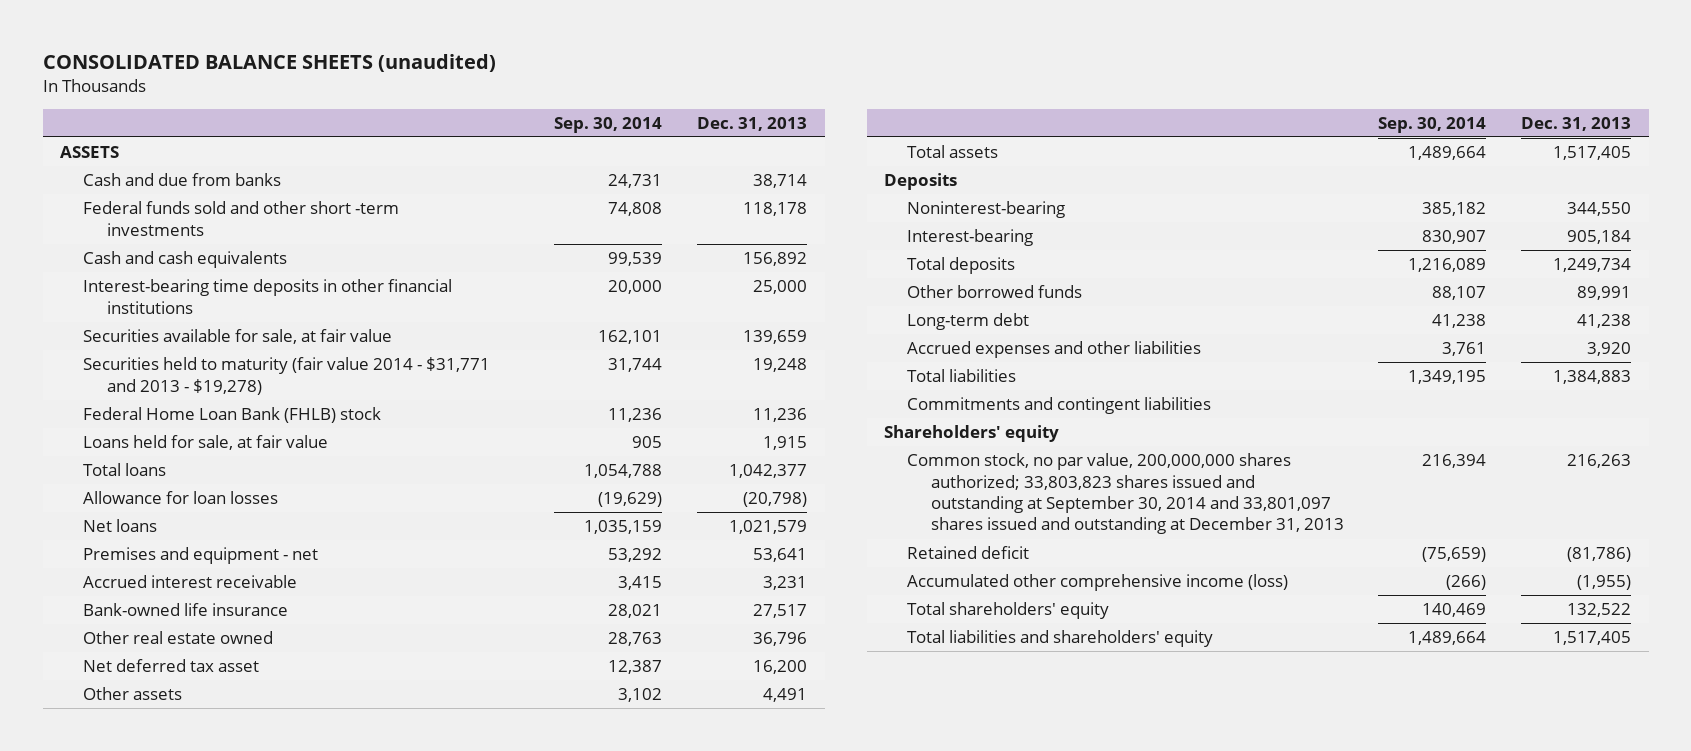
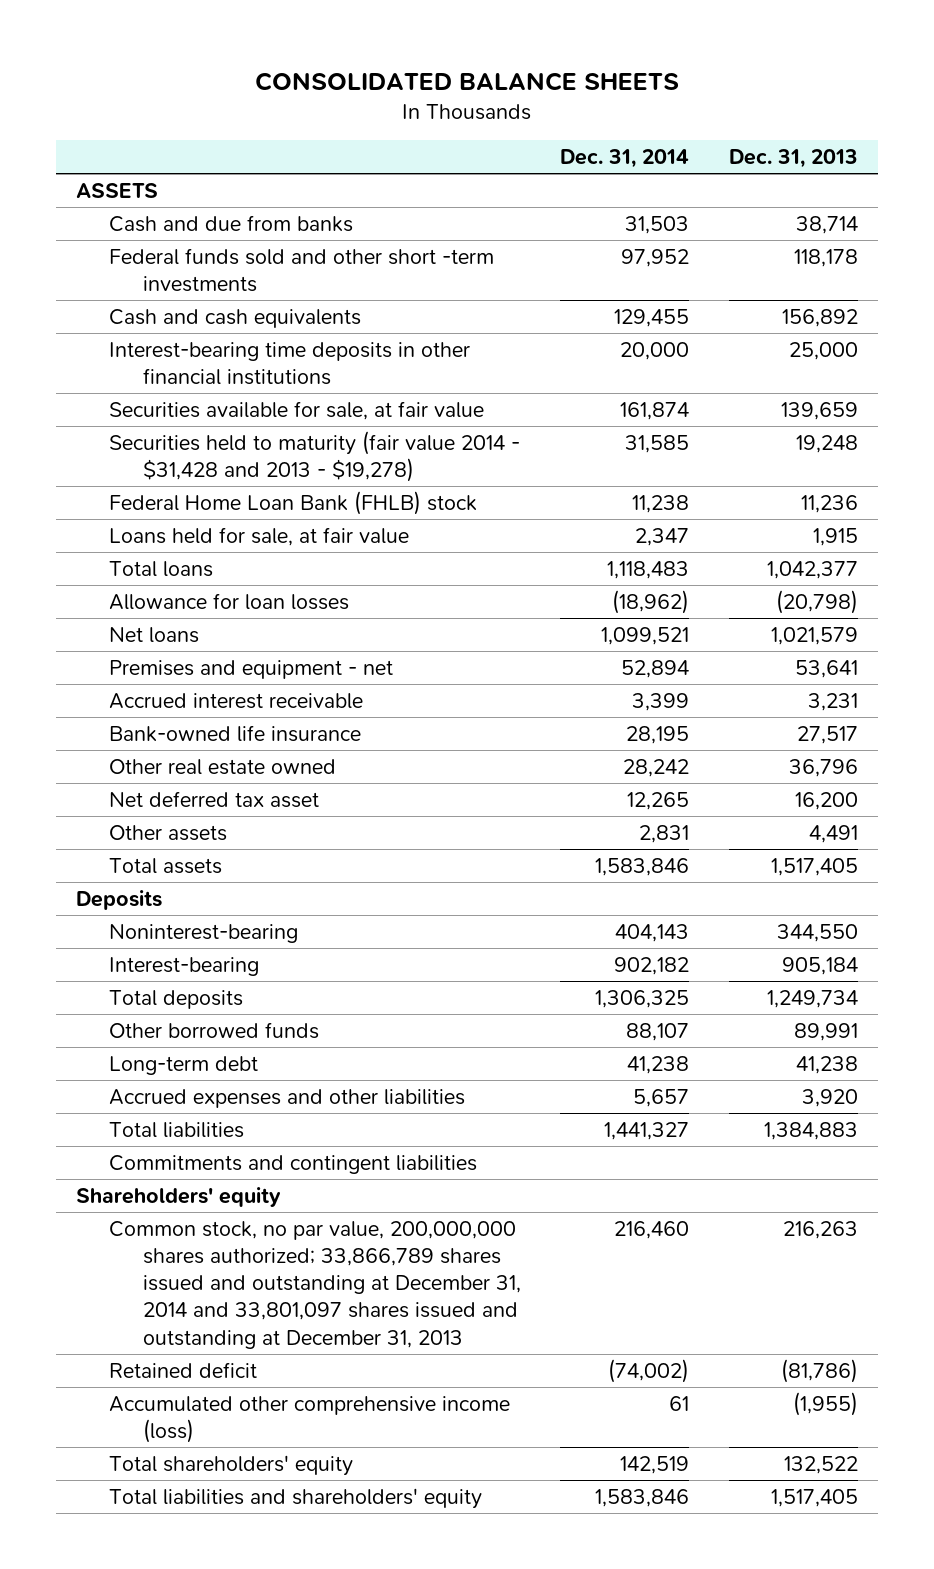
[42,54,496,73] CONSOLIDATED BALANCE SHEETS (unaudited) -> [254,71,679,91] CONSOLIDATED BALANCE SHEETS
[554,116,663,133] Sep. 30, 2014 -> none
none -> [560,149,690,169] Dec. 31, 2014
[83,357,491,395] Securities held to maturity (fair value 2014 - $31,771 and 2013 - $19,278) -> [109,430,521,482] Securities held to maturity (fair value 2014 - $31,428 and 2013 - $19,278)
[907,453,1344,535] Common stock, no par value, 200,000,000 shares authorized; 33,803,823 shares issued and outstanding at September 30, 2014 and 33,801,097 shares issued and outstanding at December 31, 2013 -> [109,1220,521,1349] Common stock, no par value, 200,000,000 shares authorized; 33,866,789 shares issued and outstanding at December 31, 2014 and 33,801,097 shares issued and outstanding at December 31, 2013

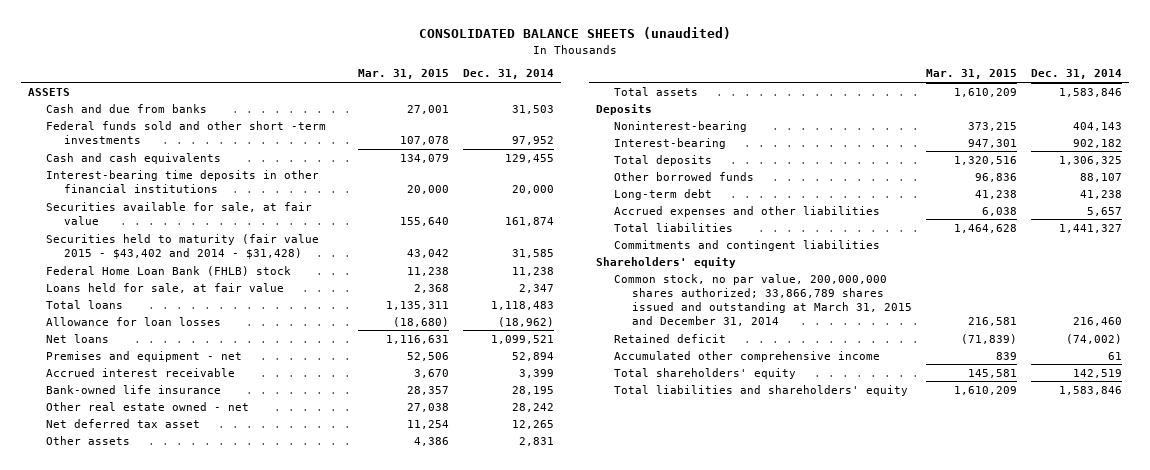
[254,71,679,91] CONSOLIDATED BALANCE SHEETS -> [418,27,731,40] CONSOLIDATED BALANCE SHEETS (unaudited)
[728,149,858,169] Dec. 31, 2013 -> none
none -> [357,69,449,80] Mar. 31, 2015
[109,430,521,482] Securities held to maturity (fair value 2014 - $31,428 and 2013 - $19,278) -> [45,233,319,259] Securities held to maturity (fair value 2015 - $43,402 and 2014 - $31,428)
[109,758,337,775] Other real estate owned -> [45,401,249,411] Other real estate owned - net
[109,1220,521,1349] Common stock, no par value, 200,000,000 shares authorized; 33,866,789 shares issued and outstanding at December 31, 2014 and 33,801,097 shares issued and outstanding at December 31, 2013 -> [613,273,912,327] Common stock, no par value, 200,000,000 shares authorized; 33,866,789 shares issued and outstanding at March 31, 2015 and December 31, 2014
[109,1395,511,1443] Accumulated other comprehensive income (loss) -> [613,350,880,362] Accumulated other comprehensive income

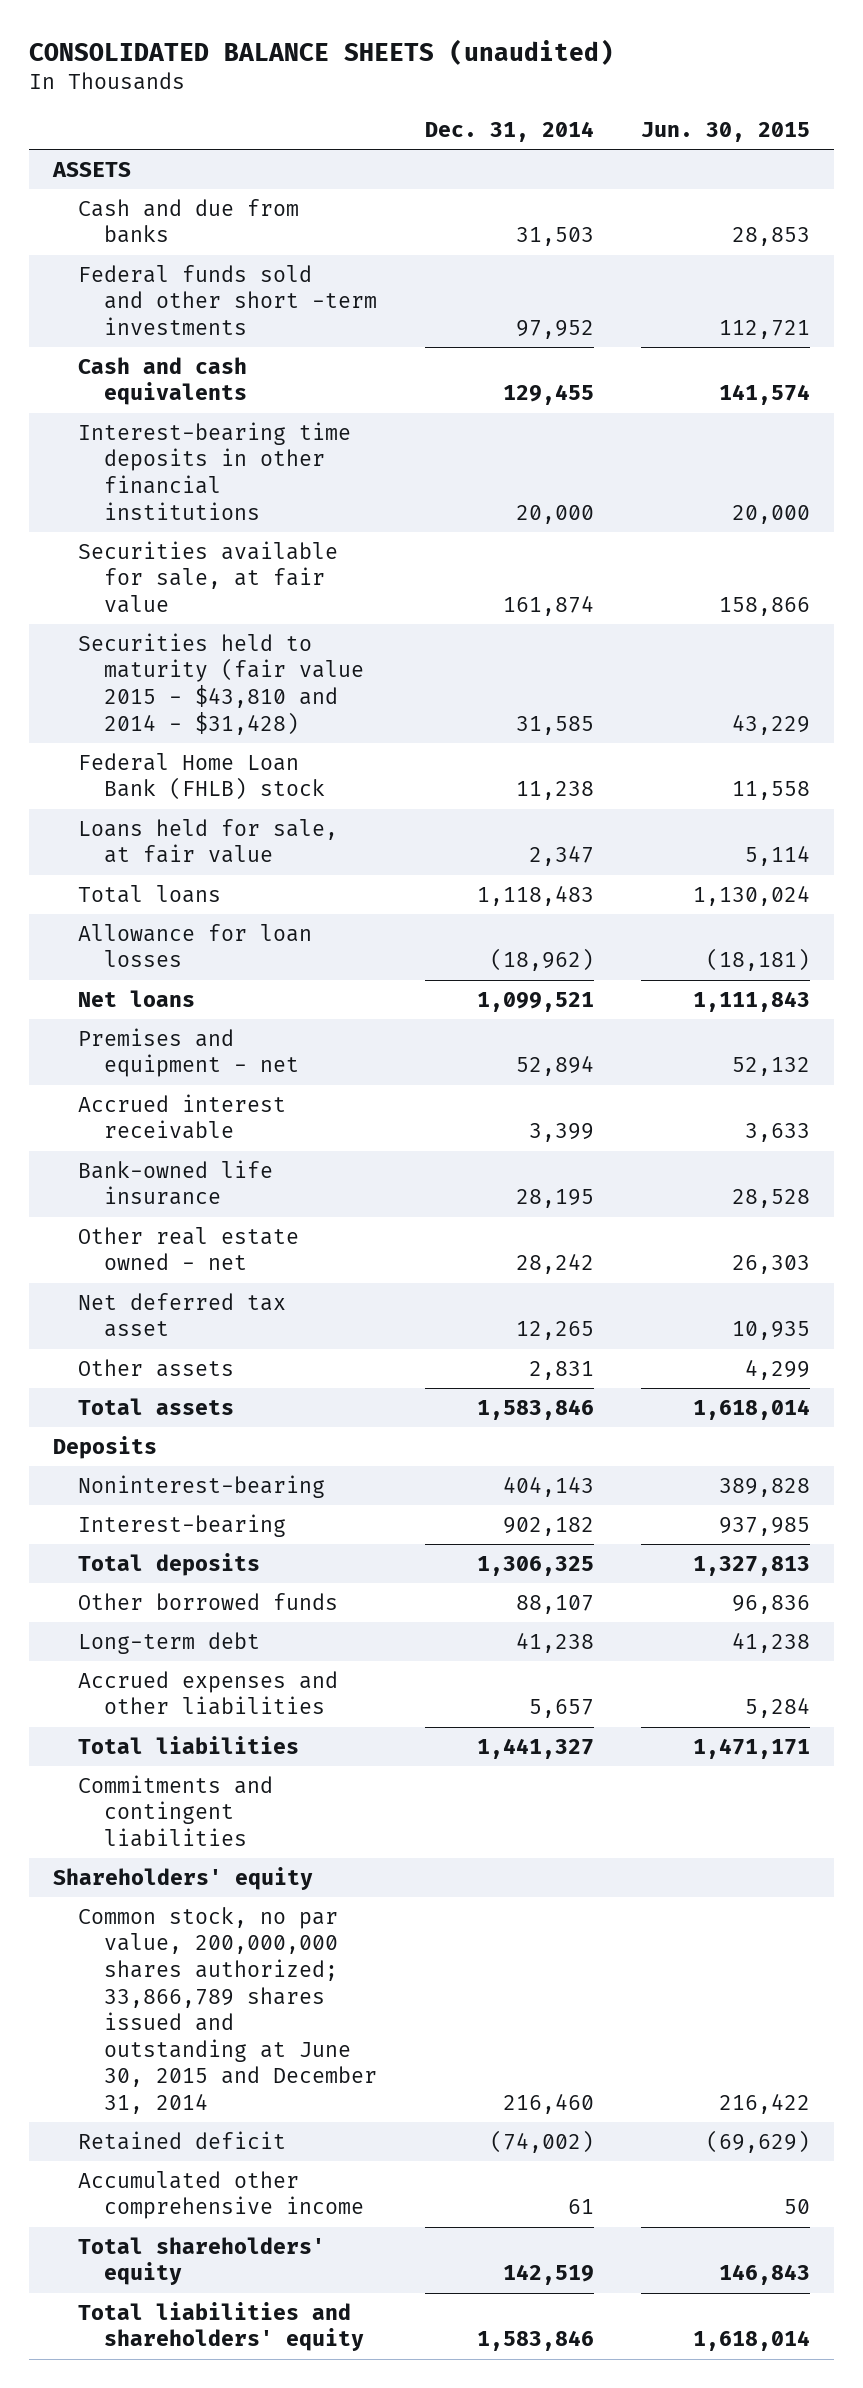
[357,69,449,80] Mar. 31, 2015 -> none
none -> [641,122,811,143] Jun. 30, 2015
[45,233,319,259] Securities held to maturity (fair value 2015 - $43,402 and 2014 - $31,428) -> [78,632,365,735] Securities held to maturity (fair value 2015 - $43,810 and 2014 - $31,428)
[613,273,912,327] Common stock, no par value, 200,000,000 shares authorized; 33,866,789 shares issued and outstanding at March 31, 2015 and December 31, 2014 -> [78,1906,378,2114] Common stock, no par value, 200,000,000 shares authorized; 33,866,789 shares issued and outstanding at June 30, 2015 and December 31, 2014

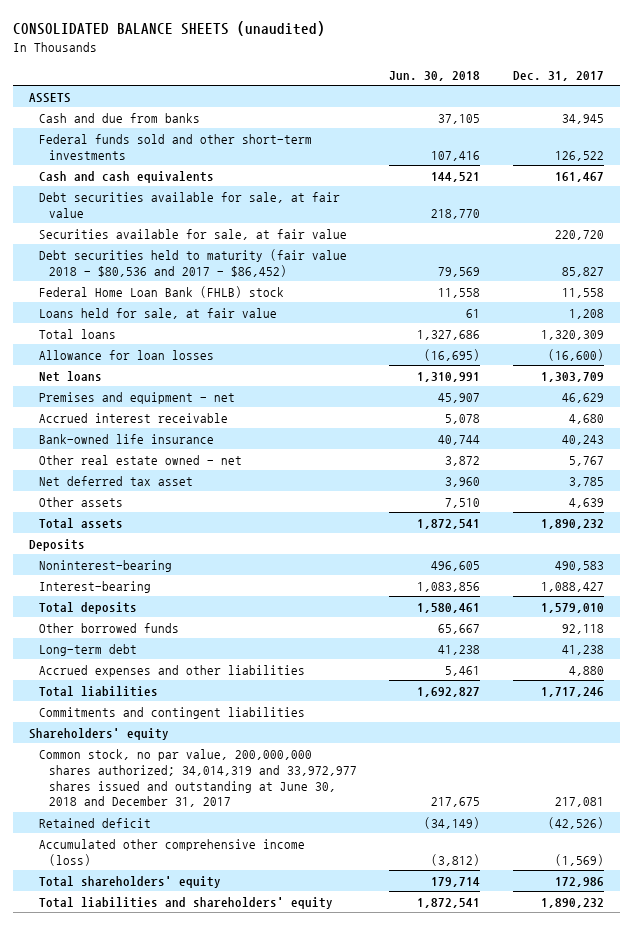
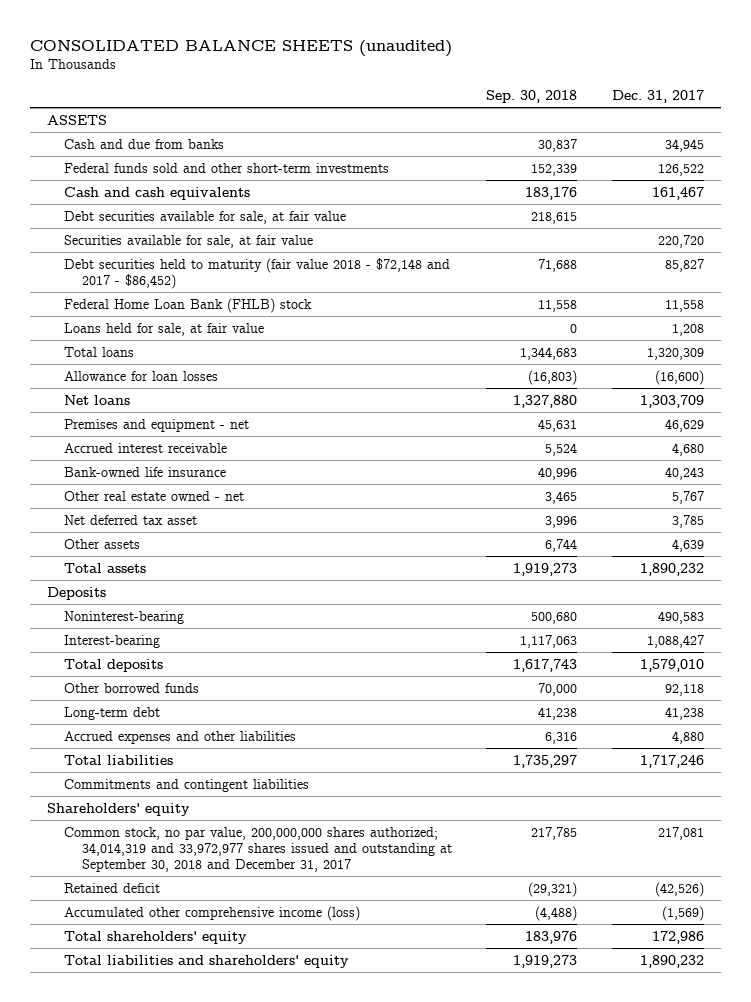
[389,70,481,81] Jun. 30, 2018 -> none
none -> [486,89,578,103] Sep. 30, 2018
[39,248,348,277] Debt securities held to maturity (fair value 2018 - $80,536 and 2017 - $86,452) -> [64,257,451,289] Debt securities held to maturity (fair value 2018 - $72,148 and 2017 - $86,452)
[39,748,357,808] Common stock, no par value, 200,000,000 shares authorized; 34,014,319 and 33,972,977 shares issued and outstanding at June 30, 2018 and December 31, 2017 -> [64,826,452,872] Common stock, no par value, 200,000,000 shares authorized; 34,014,319 and 33,972,977 shares issued and outstanding at September 30, 2018 and December 31, 2017

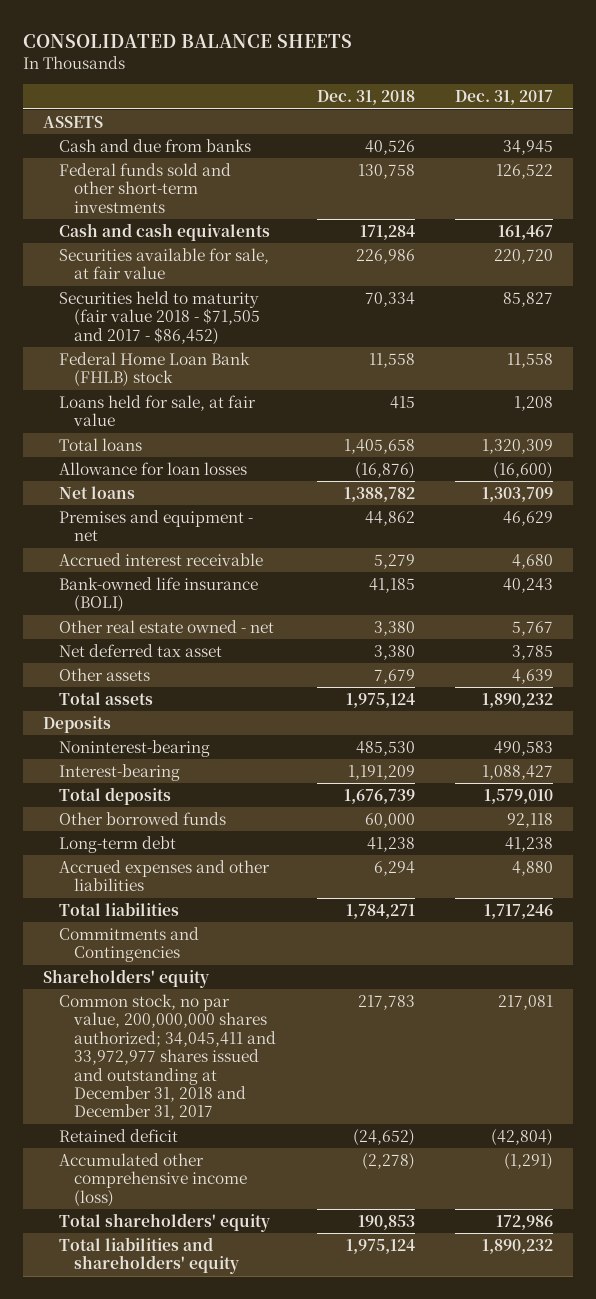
[29,39,452,57] CONSOLIDATED BALANCE SHEETS (unaudited) -> [23,33,353,48] CONSOLIDATED BALANCE SHEETS
[486,89,578,103] Sep. 30, 2018 -> none
none -> [316,90,415,106] Dec. 31, 2018
[64,210,347,224] Debt securities available for sale, at fair value -> none
[64,257,451,289] Debt securities held to maturity (fair value 2018 - $72,148 and 2017 - $86,452) -> [58,290,261,345] Securities held to maturity (fair value 2018 - $71,505 and 2017 - $86,452)
[64,466,227,477] Bank-owned life insurance -> [58,576,258,613] Bank-owned life insurance (BOLI)
[64,778,310,792] Commitments and contingent liabilities -> [58,926,199,963] Commitments and Contingencies
[64,826,452,872] Common stock, no par value, 200,000,000 shares authorized; 34,014,319 and 33,972,977 shares issued and outstanding at September 30, 2018 and December 31, 2017 -> [58,993,277,1121] Common stock, no par value, 200,000,000 shares authorized; 34,045,411 and 33,972,977 shares issued and outstanding at December 31, 2018 and December 31, 2017
[655,881,705,897] (42,526) -> [490,1128,553,1146] (42,804)
[662,905,705,921] (1,569) -> [503,1152,553,1170] (1,291)

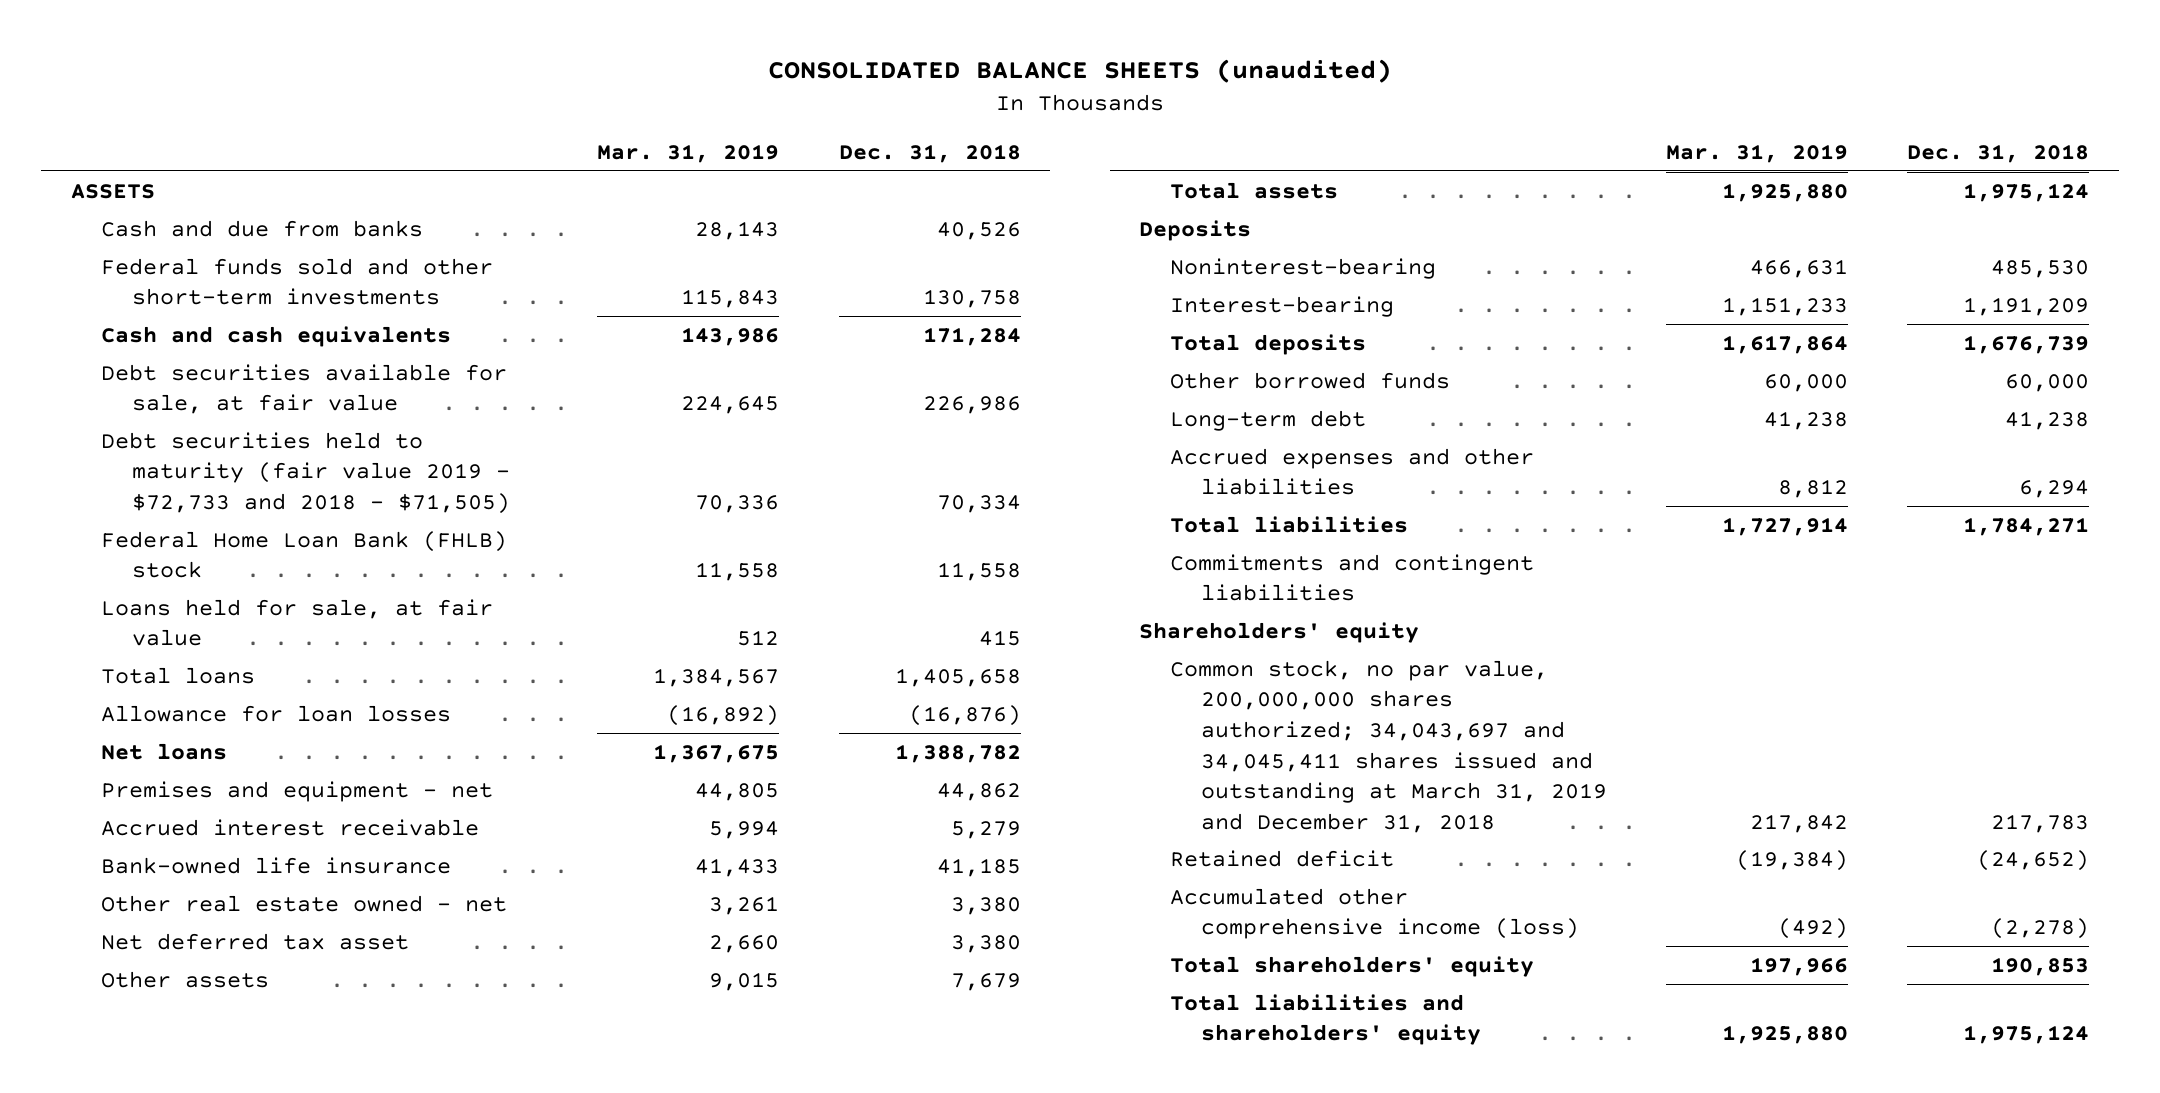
[23,33,353,48] CONSOLIDATED BALANCE SHEETS -> [767,58,1392,83] CONSOLIDATED BALANCE SHEETS (unaudited)
[454,90,553,106] Dec. 31, 2017 -> none
none -> [597,144,780,164] Mar. 31, 2019
[58,247,269,280] Securities available for sale, at fair value -> [101,363,508,415] Debt securities available for sale, at fair value
[58,290,261,345] Securities held to maturity (fair value 2018 - $71,505 and 2017 - $86,452) -> [101,431,511,514] Debt securities held to maturity (fair value 2019 - $72,733 and 2018 - $71,505)
[58,576,258,613] Bank-owned life insurance (BOLI) -> [101,856,452,874] Bank-owned life insurance
[58,926,199,963] Commitments and Contingencies -> [1170,553,1535,602] Commitments and contingent liabilities
[58,993,277,1121] Common stock, no par value, 200,000,000 shares authorized; 34,045,411 and 33,972,977 shares issued and outstanding at December 31, 2018 and December 31, 2017 -> [1170,659,1607,833] Common stock, no par value, 200,000,000 shares authorized; 34,043,697 and 34,045,411 shares issued and outstanding at March 31, 2019 and December 31, 2018

